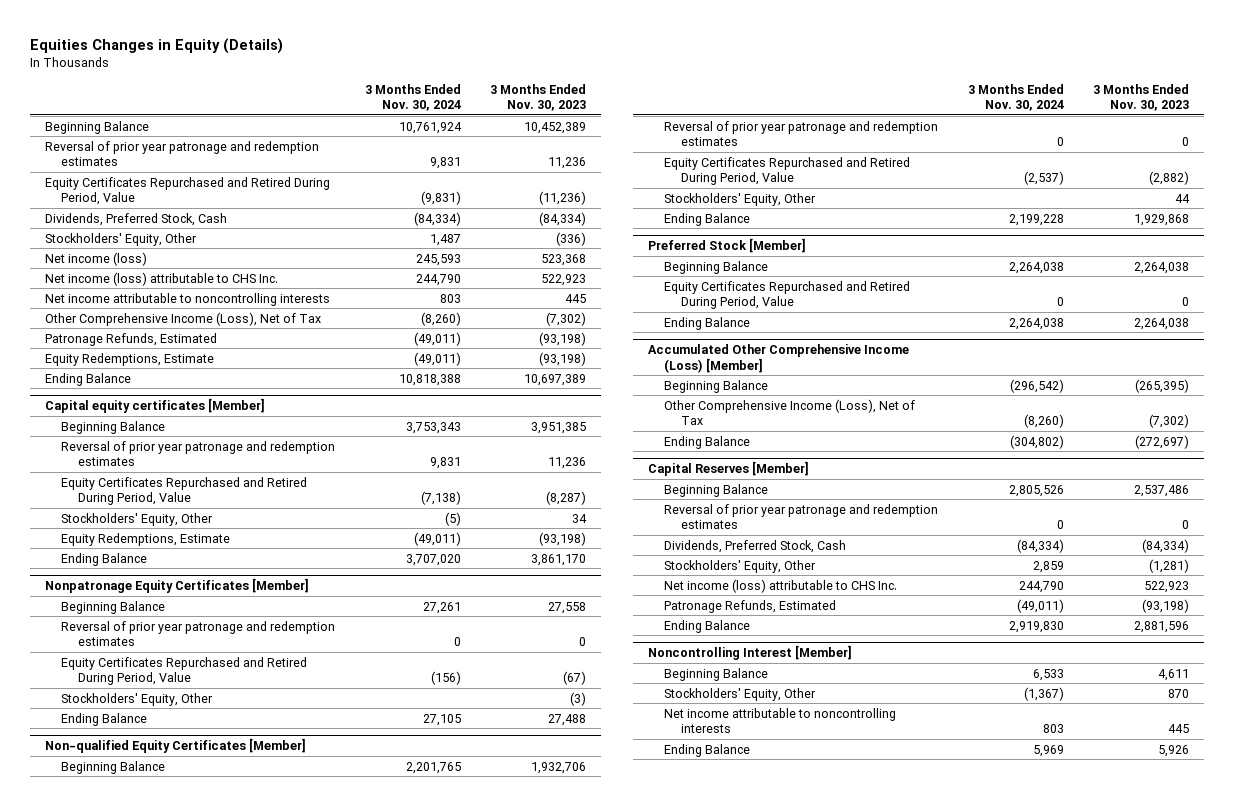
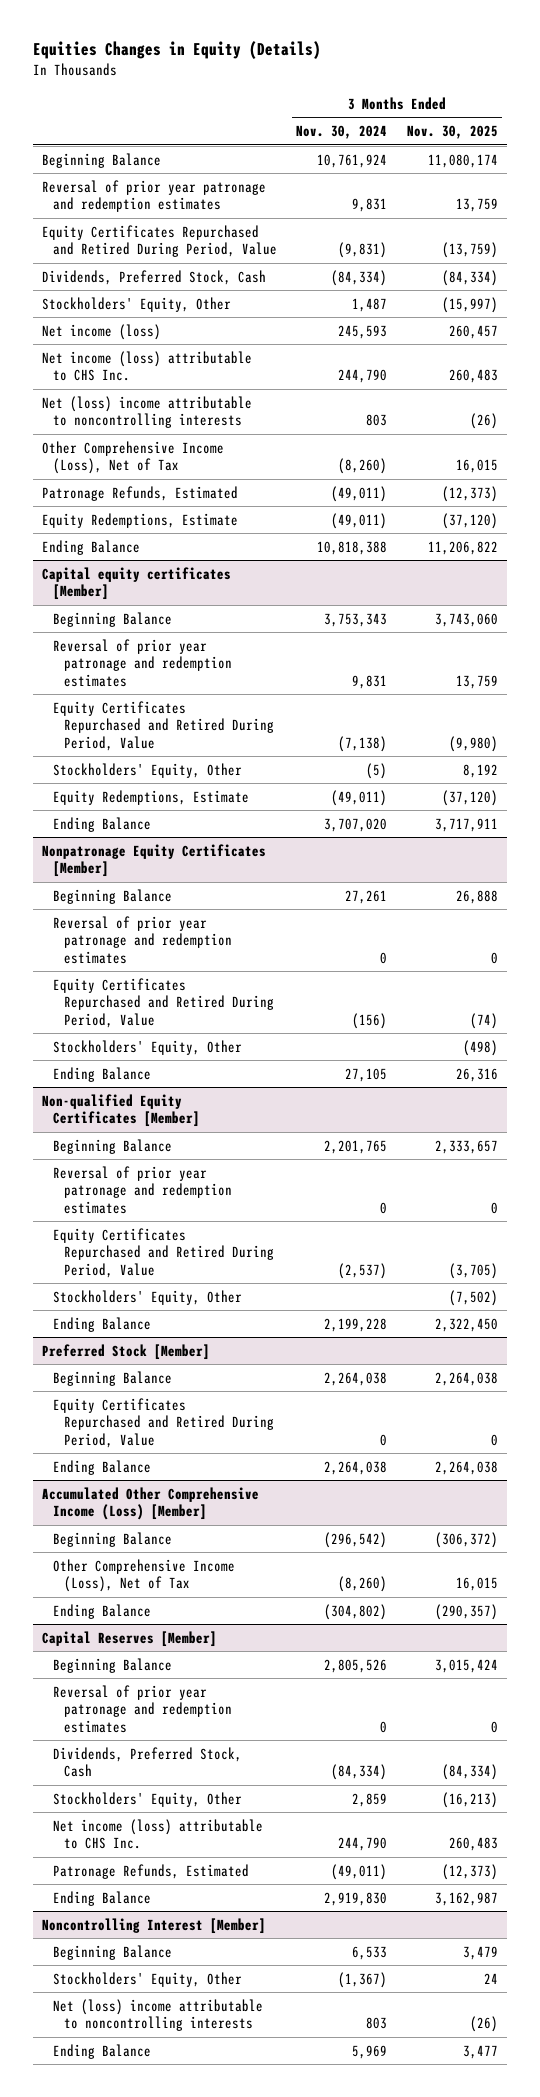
[490,83,587,112] 3 Months Ended Nov. 30, 2023 -> none
none -> [406,125,498,140] Nov. 30, 2025
[44,292,330,306] Net income attributable to noncontrolling interests -> [42,395,253,429] Net (loss) income attributable to noncontrolling interests
[664,707,897,734] Net income attributable to noncontrolling interests -> [53,1998,264,2032] Net (loss) income attributable to noncontrolling interests

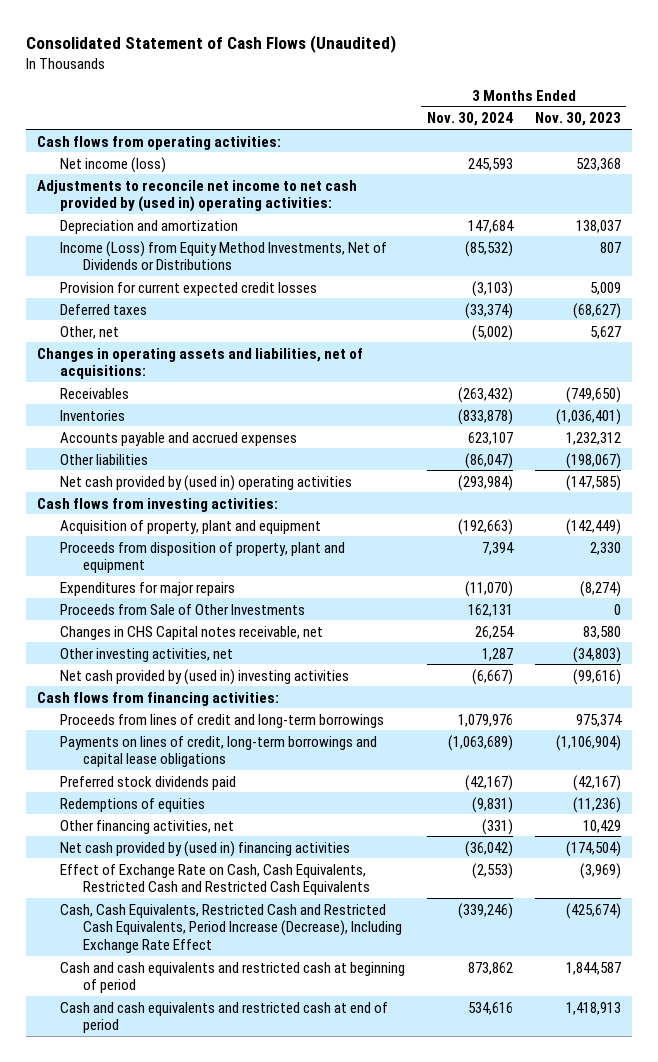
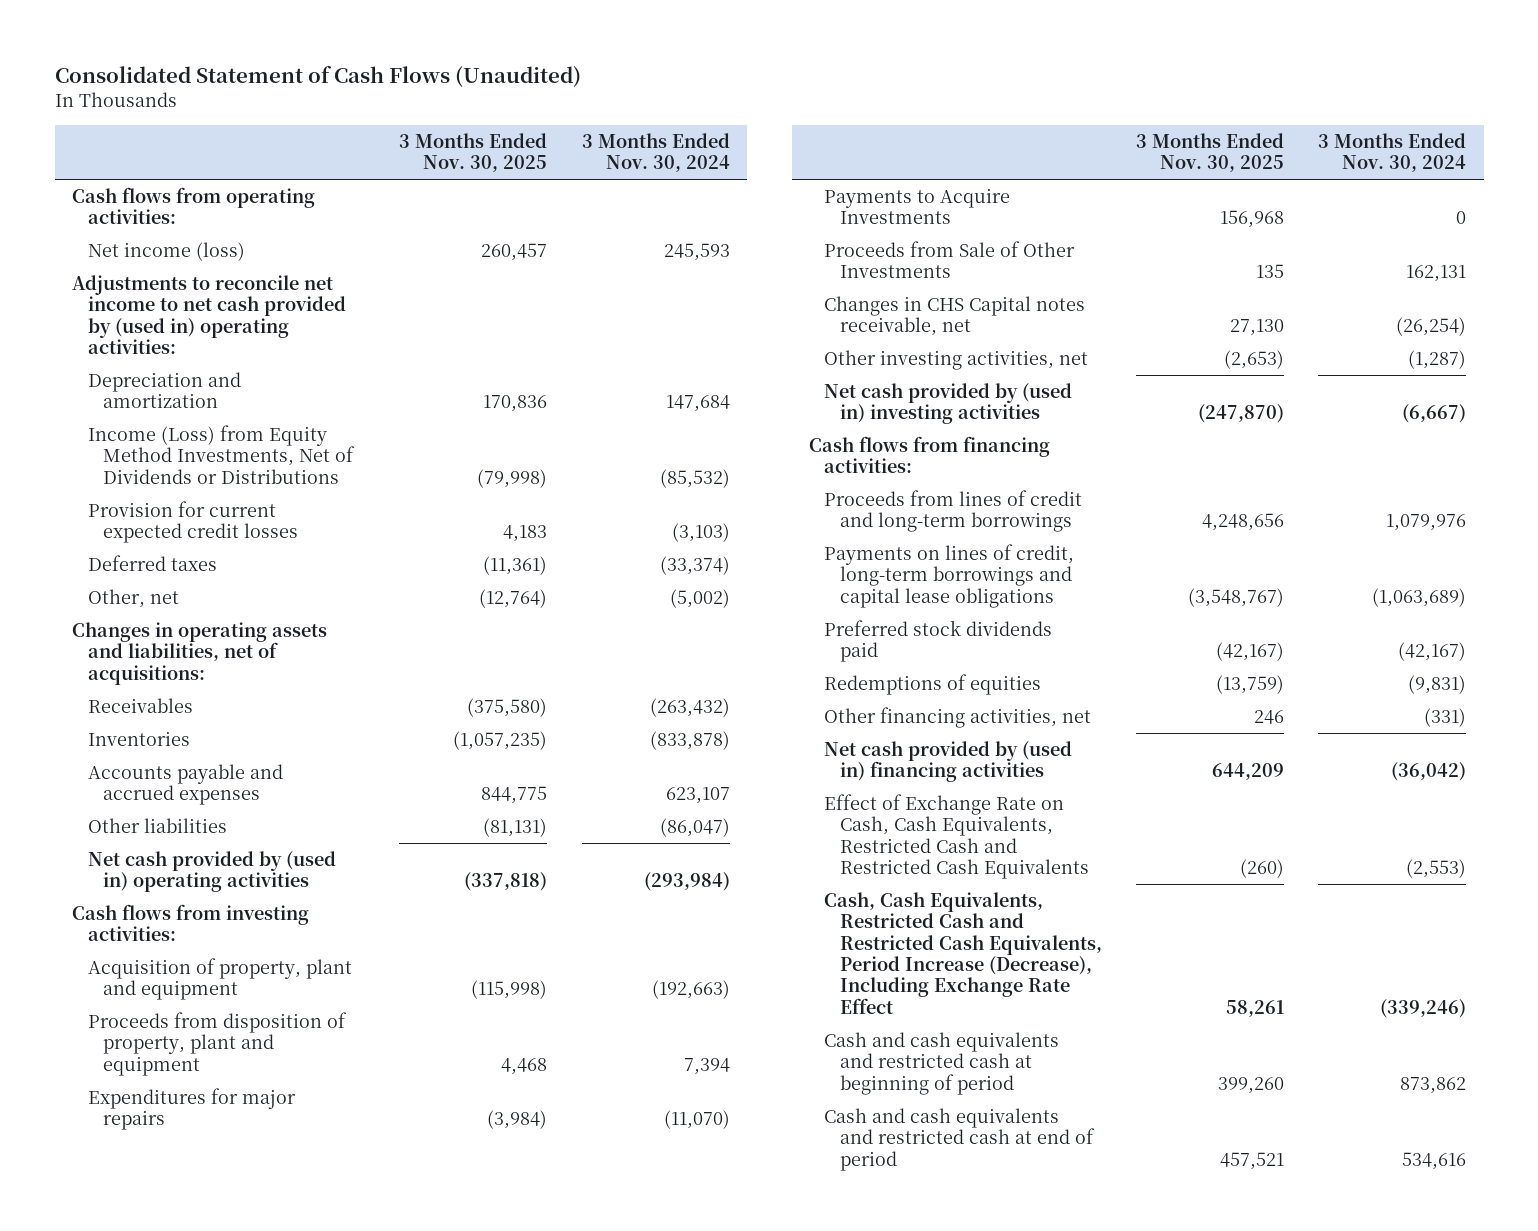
[534,112,621,127] Nov. 30, 2023 -> none
none -> [399,133,548,173] 3 Months Ended Nov. 30, 2025
none -> [824,188,1011,225] Payments to Acquire Investments
[474,625,514,639] 26,254 -> [1396,317,1467,337] (26,254)
[481,647,513,661] 1,287 -> [1408,350,1467,370] (1,287)

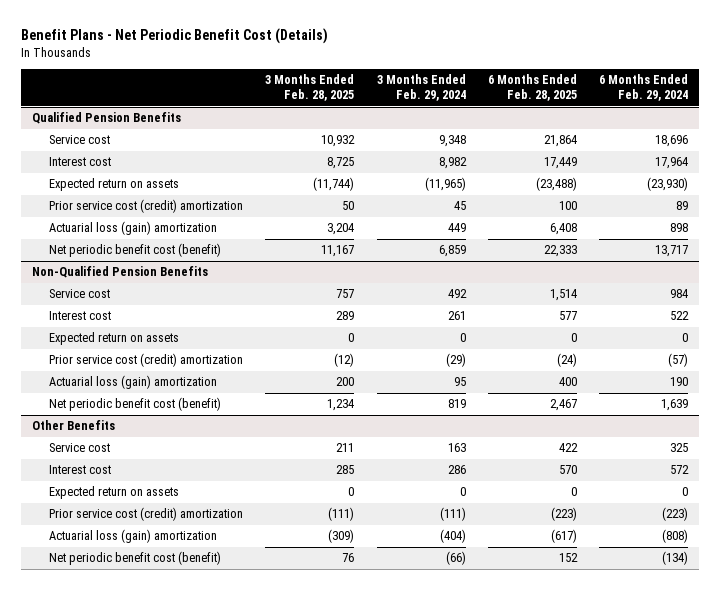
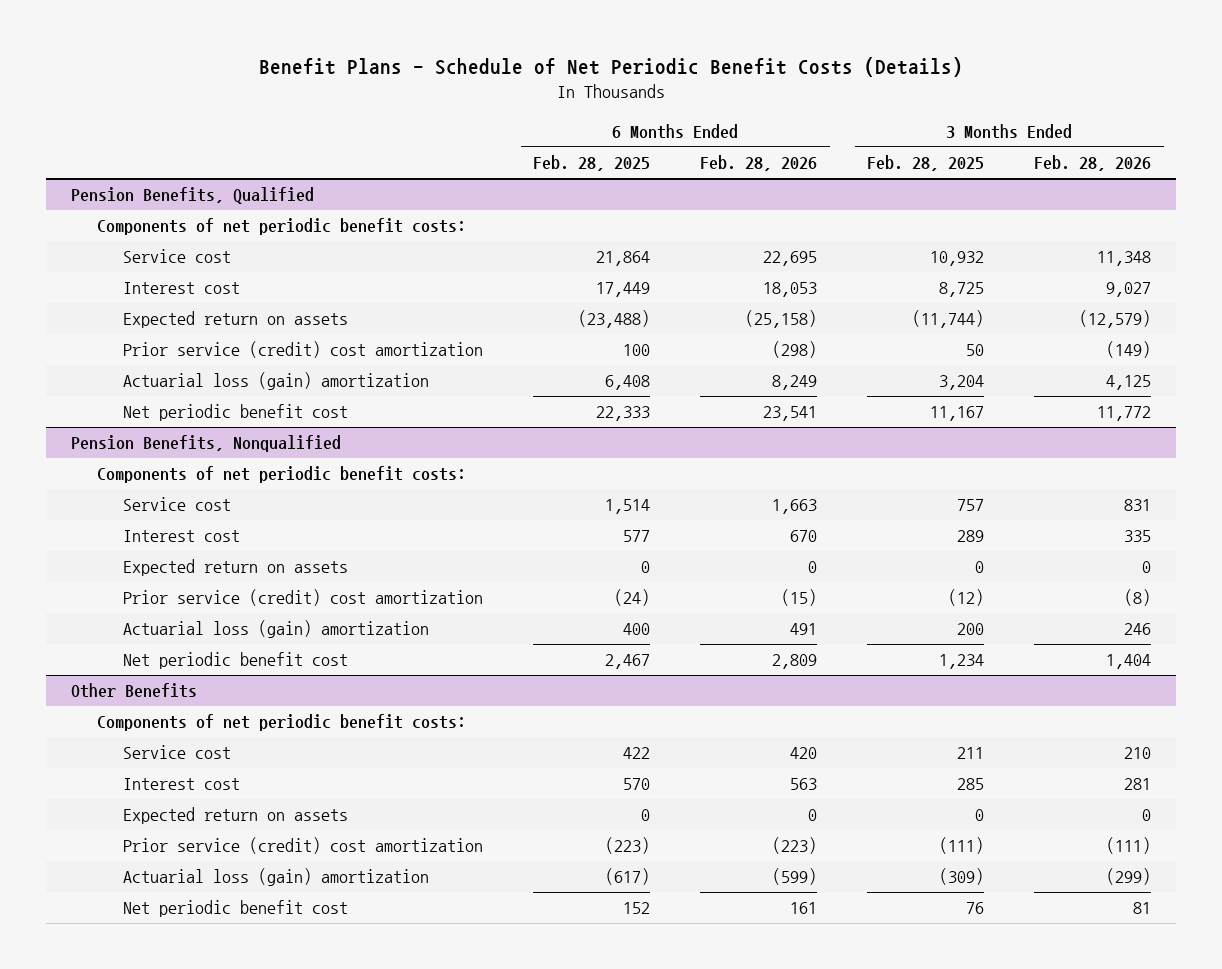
[21,28,329,45] Benefit Plans - Net Periodic Benefit Cost (Details) -> [259,57,964,78] Benefit Plans - Schedule of Net Periodic Benefit Costs (Details)
[376,74,466,101] 3 Months Ended Feb. 29, 2024 -> none
[599,74,689,101] 6 Months Ended Feb. 29, 2024 -> none
none -> [700,155,818,172] Feb. 28, 2026
none -> [1034,155,1152,172] Feb. 28, 2026
[32,112,182,125] Qualified Pension Benefits -> [70,187,314,205] Pension Benefits, Qualified
none -> [96,218,466,236] Components of net periodic benefit costs:
[49,199,244,214] Prior service cost (credit) amortization -> [122,341,483,359] Prior service (credit) cost amortization
[32,266,209,279] Non-Qualified Pension Benefits -> none
[49,243,222,258] Net periodic benefit cost (benefit) -> [122,404,348,422] Net periodic benefit cost
none -> [70,435,341,453] Pension Benefits, Nonqualified
none -> [96,466,466,484] Components of net periodic benefit costs:
[49,353,244,368] Prior service cost (credit) amortization -> [122,589,483,607] Prior service (credit) cost amortization
[49,397,222,412] Net periodic benefit cost (benefit) -> [122,652,348,670] Net periodic benefit cost
none -> [96,714,466,732] Components of net periodic benefit costs:
[49,507,244,522] Prior service cost (credit) amortization -> [122,837,483,855] Prior service (credit) cost amortization
[49,551,222,566] Net periodic benefit cost (benefit) -> [122,900,348,918] Net periodic benefit cost

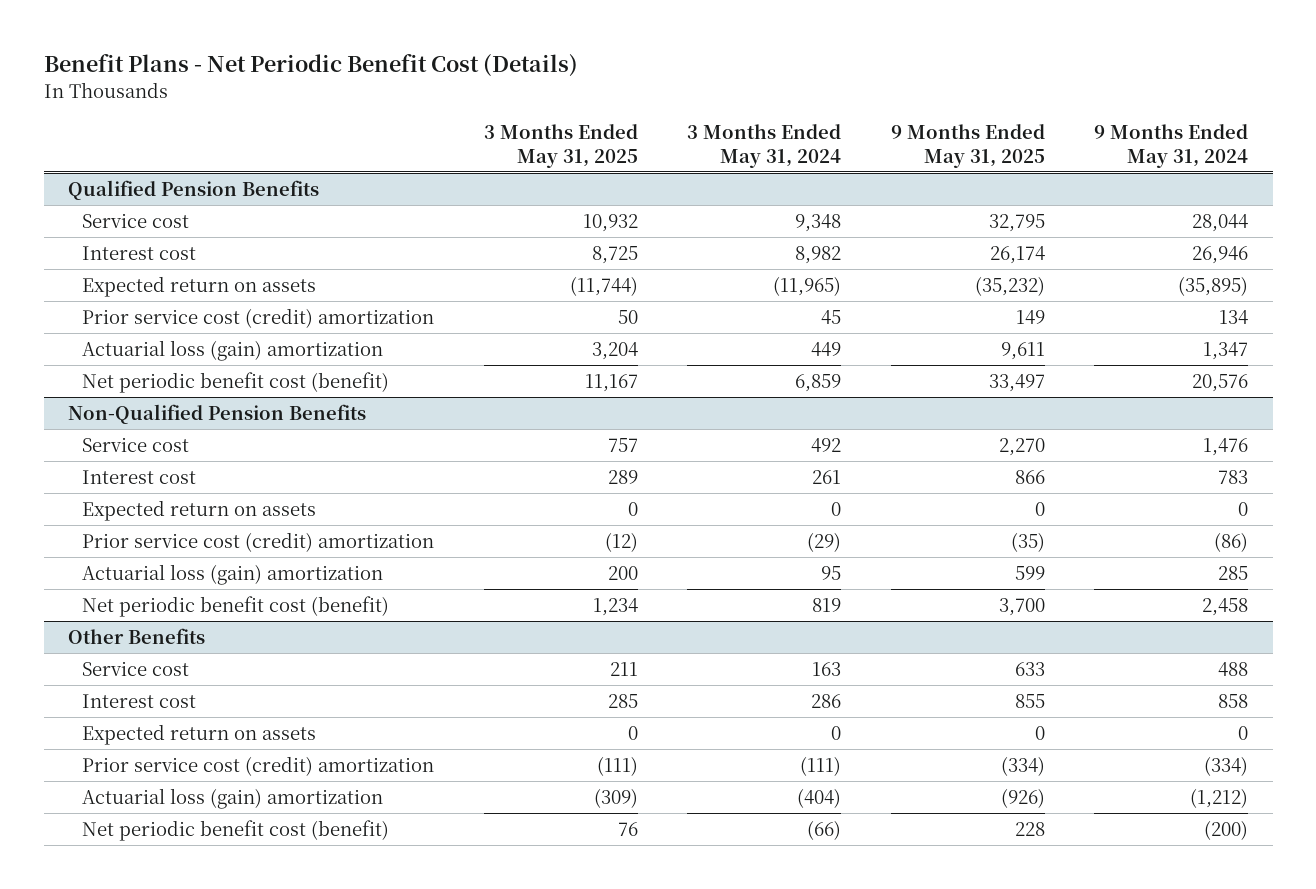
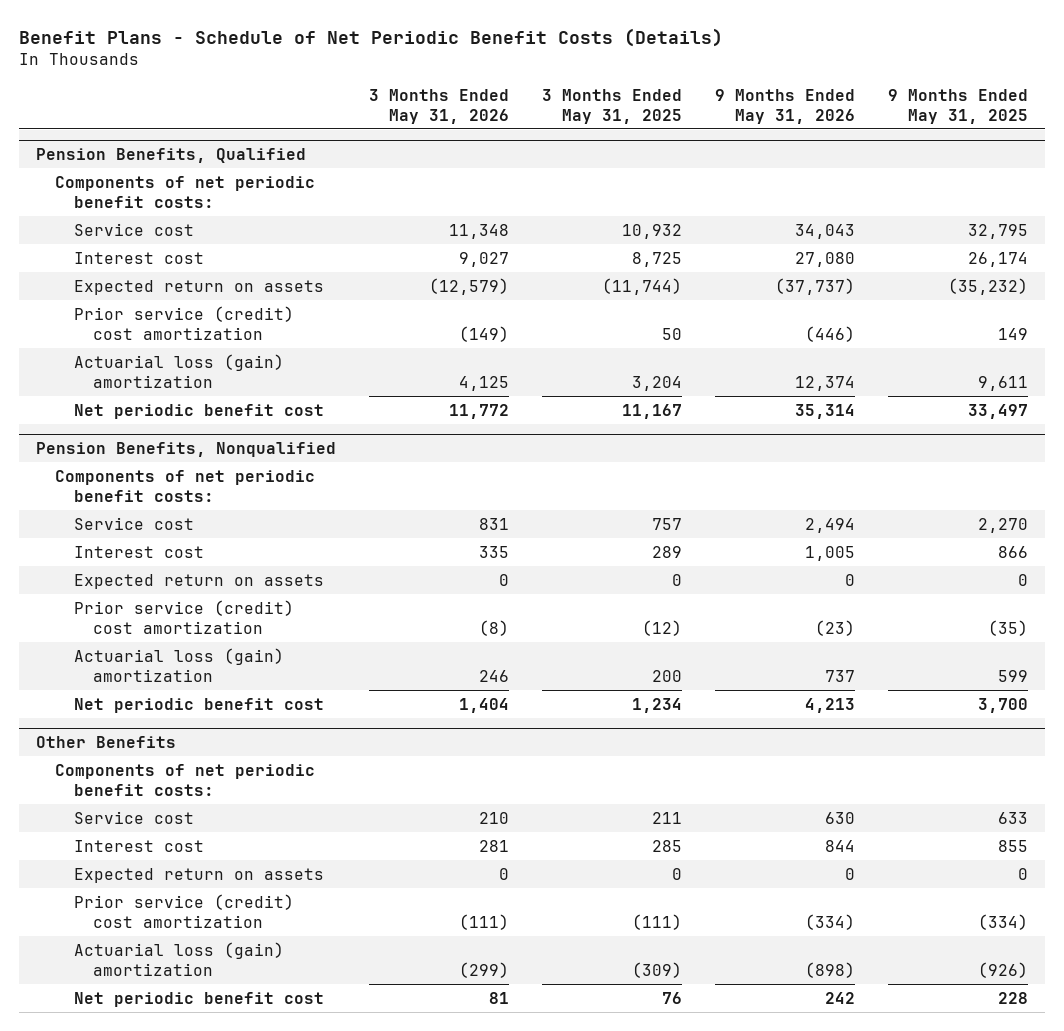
[43,54,578,78] Benefit Plans - Net Periodic Benefit Cost (Details) -> [19,27,724,47] Benefit Plans - Schedule of Net Periodic Benefit Costs (Details)
[687,123,842,168] 3 Months Ended May 31, 2024 -> none
[1094,123,1249,168] 9 Months Ended May 31, 2024 -> none
none -> [369,88,510,124] 3 Months Ended May 31, 2026
none -> [715,88,856,124] 9 Months Ended May 31, 2026
[68,179,320,200] Qualified Pension Benefits -> [36,147,307,163] Pension Benefits, Qualified
none -> [54,175,315,208] Components of net periodic benefit costs:
[82,307,435,328] Prior service cost (credit) amortization -> [73,305,294,340] Prior service (credit) cost amortization
[68,403,367,424] Non-Qualified Pension Benefits -> none
[82,371,390,393] Net periodic benefit cost (benefit) -> [73,403,324,419] Net periodic benefit cost
none -> [36,441,337,457] Pension Benefits, Nonqualified
none -> [54,469,315,502] Components of net periodic benefit costs:
[82,531,435,552] Prior service cost (credit) amortization -> [73,599,294,634] Prior service (credit) cost amortization
[82,595,390,617] Net periodic benefit cost (benefit) -> [73,697,324,713] Net periodic benefit cost
none -> [54,763,315,796] Components of net periodic benefit costs:
[82,755,435,776] Prior service cost (credit) amortization -> [73,893,294,928] Prior service (credit) cost amortization
[82,819,390,841] Net periodic benefit cost (benefit) -> [73,991,324,1007] Net periodic benefit cost

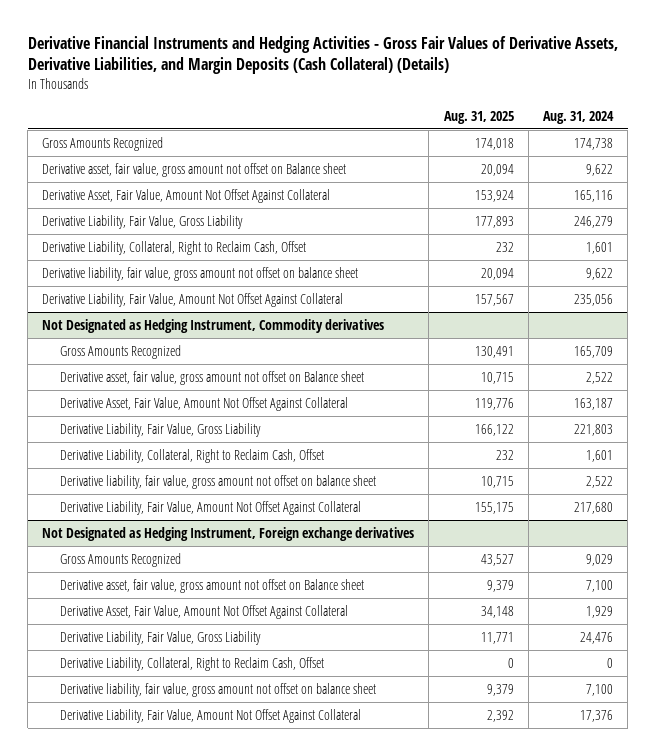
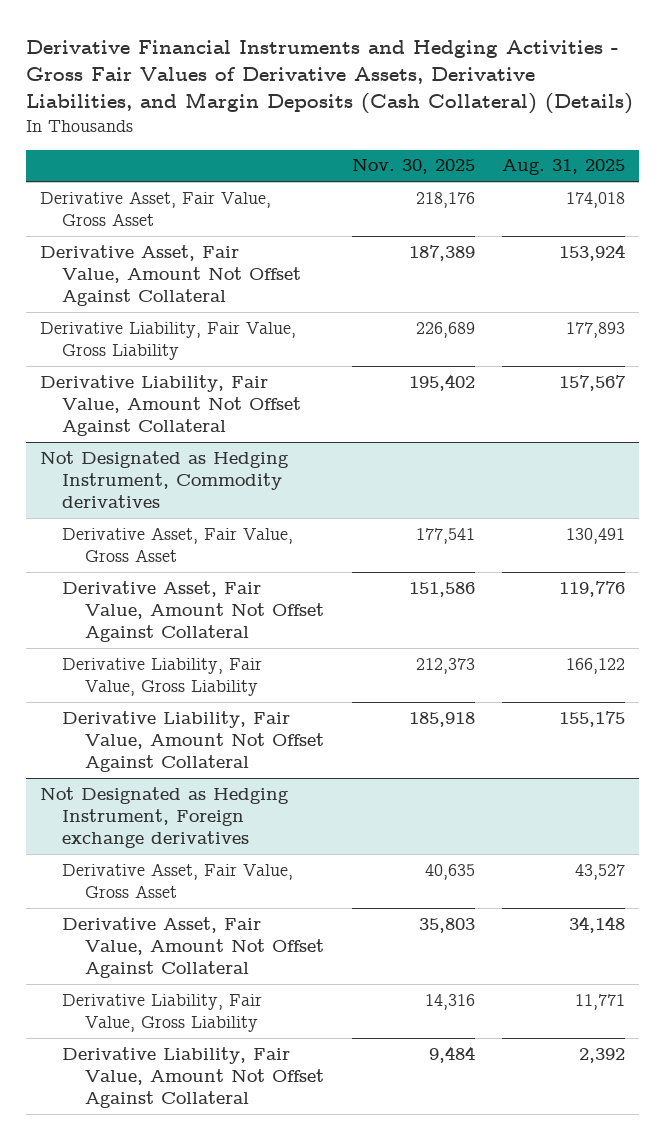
[542,110,614,124] Aug. 31, 2024 -> none
none -> [351,158,475,175] Nov. 30, 2025
[42,162,347,177] Derivative asset, fair value, gross amount not offset on Balance sheet -> none
[42,136,164,151] Gross Amounts Recognized -> [40,190,272,226] Derivative Asset, Fair Value, Gross Asset
[42,240,307,255] Derivative Liability, Collateral, Right to Reclaim Cash, Offset -> none
[42,266,359,281] Derivative liability, fair value, gross amount not offset on balance sheet -> none
[60,370,365,385] Derivative asset, fair value, gross amount not offset on Balance sheet -> none
[60,344,182,359] Gross Amounts Recognized -> [62,526,294,562] Derivative Asset, Fair Value, Gross Asset
[60,448,325,463] Derivative Liability, Collateral, Right to Reclaim Cash, Offset -> none
[60,474,377,489] Derivative liability, fair value, gross amount not offset on balance sheet -> none
[60,578,365,593] Derivative asset, fair value, gross amount not offset on Balance sheet -> none
[60,552,182,567] Gross Amounts Recognized -> [62,862,294,898] Derivative Asset, Fair Value, Gross Asset
[60,656,325,671] Derivative Liability, Collateral, Right to Reclaim Cash, Offset -> none
[60,682,377,697] Derivative liability, fair value, gross amount not offset on balance sheet -> none

